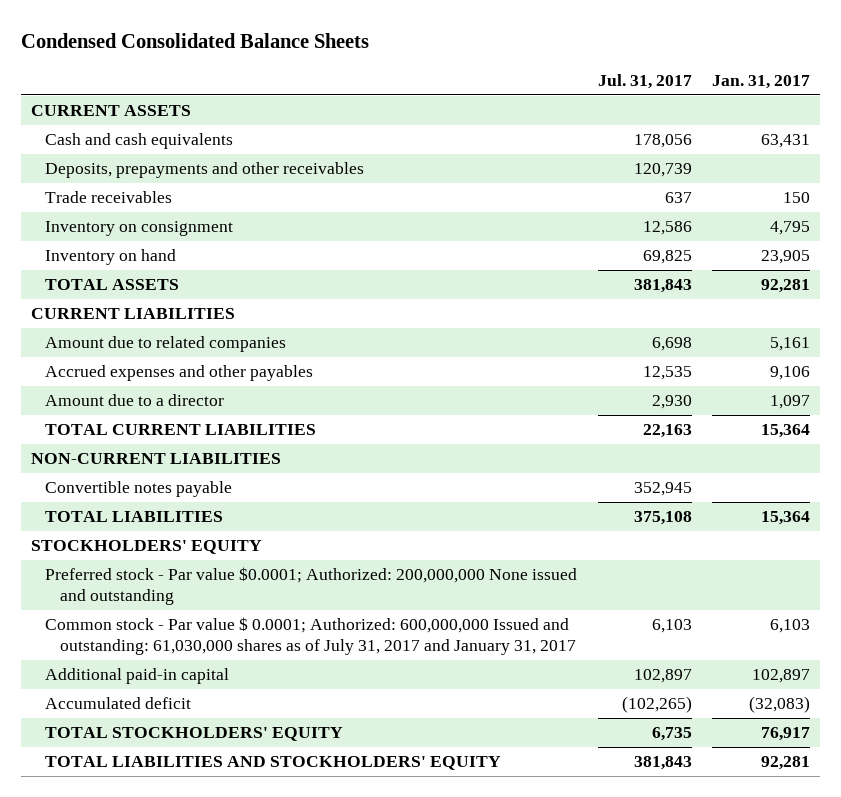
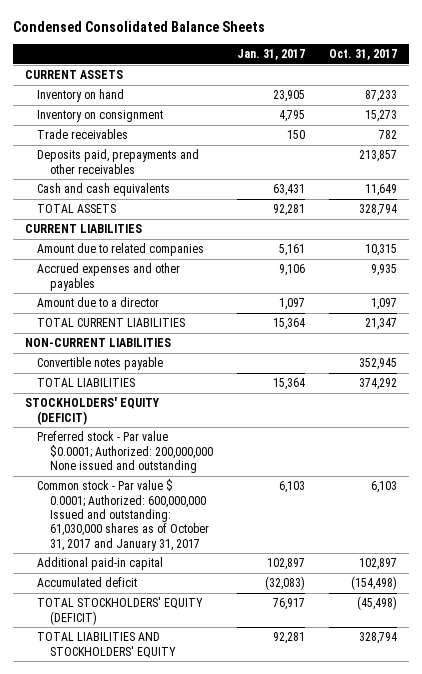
[597,74,692,90] Jul. 31, 2017 -> none
none -> [329,49,398,61] Oct. 31, 2017
[45,162,365,179] Deposits, prepayments and other receivables -> none
[45,221,234,237] Inventory on consignment -> [37,110,164,123] Inventory on consignment
[45,191,173,204] Trade receivables -> [37,129,129,140] Trade receivables
none -> [37,149,200,174] Deposits paid, prepayments and other receivables
[45,133,234,150] Cash and cash equivalents -> [37,183,171,197] Cash and cash equivalents
[31,540,263,555] STOCKHOLDERS' EQUITY -> [24,397,159,425] STOCKHOLDERS' EQUITY (DEFICIT)
[45,617,576,656] Common stock - Par value $ 0.0001; Authorized: 600,000,000 Issued and outstanding: 61,030,000 shares as of July 31, 2017 and January 31, 2017 -> [37,479,209,551] Common stock - Par value $ 0.0001; Authorized: 600,000,000 Issued and outstanding: 61,030,000 shares as of October 31, 2017 and January 31, 2017
[45,727,344,742] TOTAL STOCKHOLDERS' EQUITY -> [37,597,204,625] TOTAL STOCKHOLDERS' EQUITY (DEFICIT)

